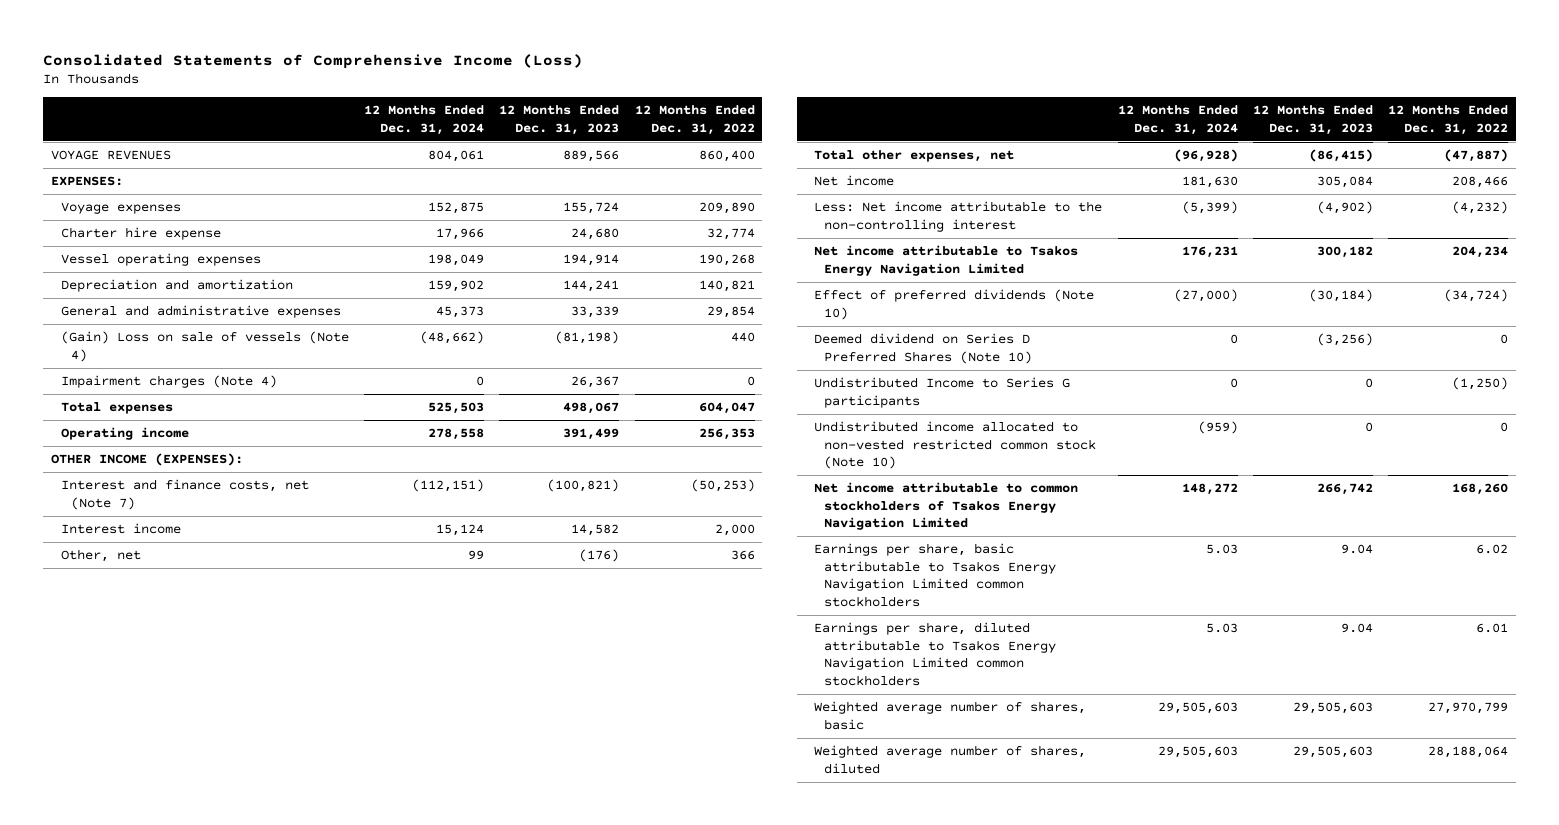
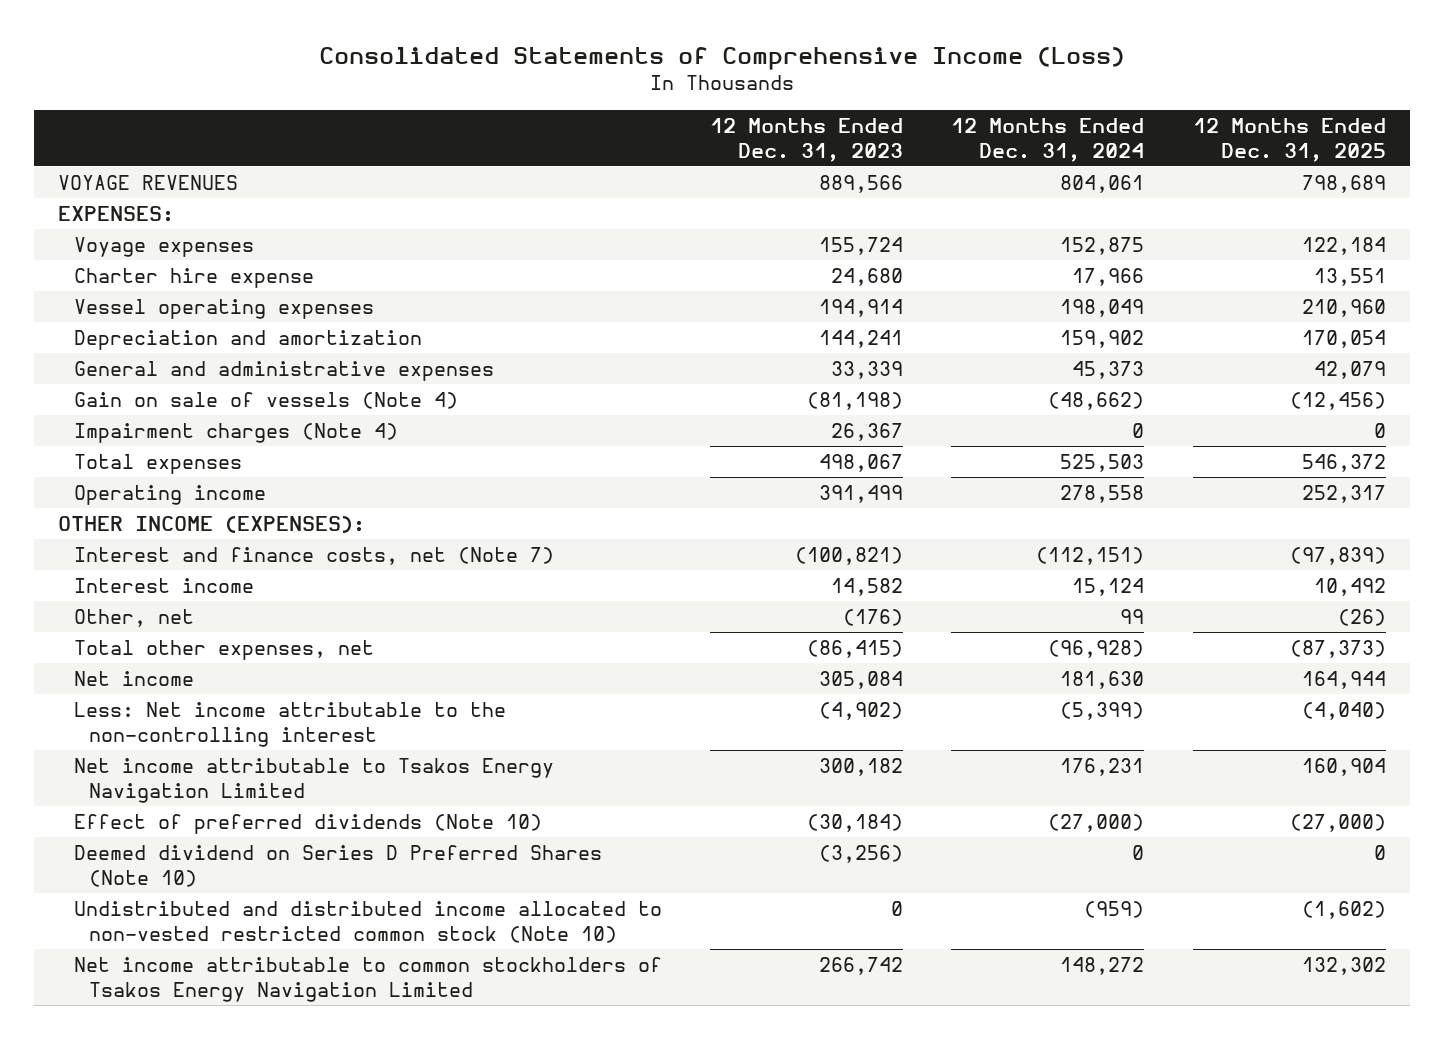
[634,104,755,135] 12 Months Ended Dec. 31, 2022 -> none
none -> [1192,117,1386,162] 12 Months Ended Dec. 31, 2025
[60,330,349,362] (Gain) Loss on sale of vessels (Note 4) -> [73,391,458,409] Gain on sale of vessels (Note 4)
[814,376,1071,408] Undistributed Income to Series G participants -> none
[814,420,1097,470] Undistributed income allocated to non-vested restricted common stock (Note 10) -> [73,900,662,943] Undistributed and distributed income allocated to non-vested restricted common stock (Note 10)
[814,542,1057,608] Earnings per share, basic attributable to Tsakos Energy Navigation Limited common stockholders -> none
[814,621,1057,687] Earnings per share, diluted attributable to Tsakos Energy Navigation Limited common stockholders -> none
[814,700,1087,730] Weighted average number of shares, basic -> none
[814,744,1087,774] Weighted average number of shares, diluted -> none

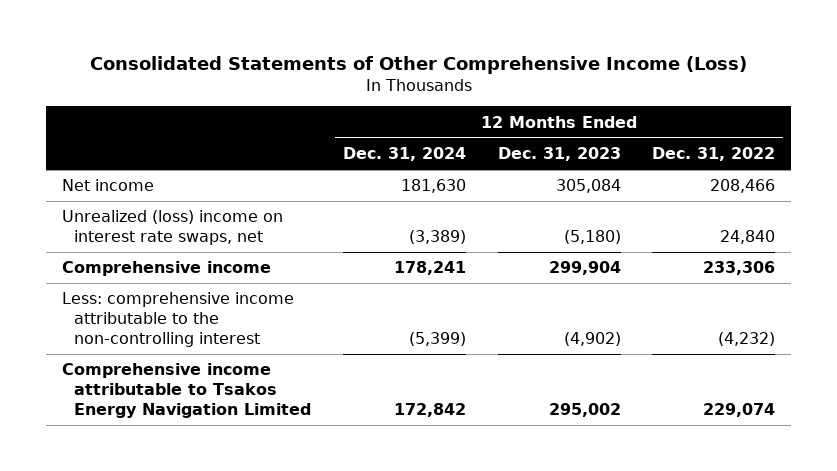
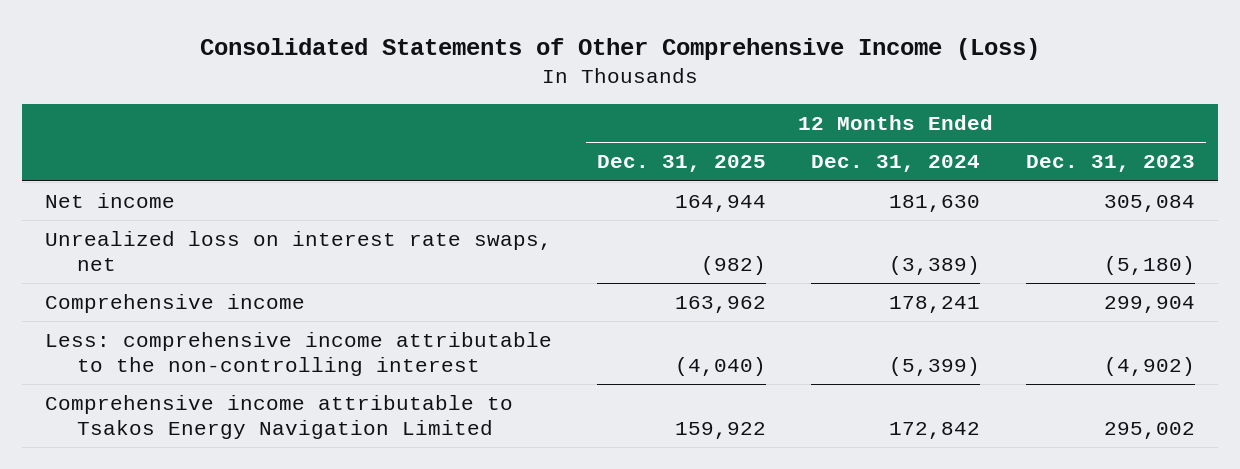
[652,147,776,162] Dec. 31, 2022 -> none
none -> [597,155,767,173] Dec. 31, 2025
[61,210,283,246] Unrealized (loss) income on interest rate swaps, net -> [44,231,552,272] Unrealized loss on interest rate swaps, net

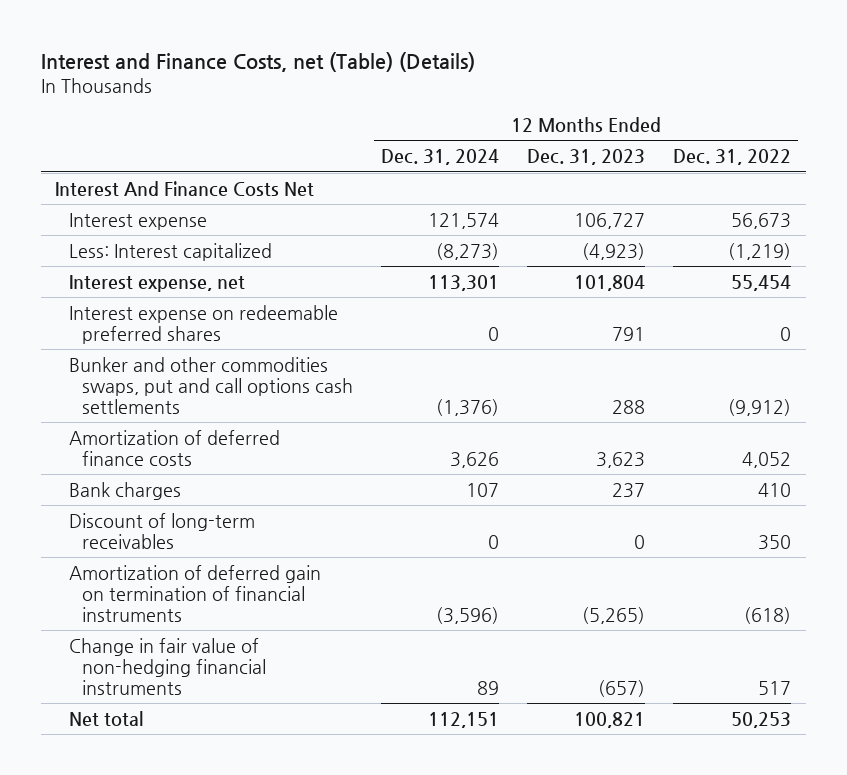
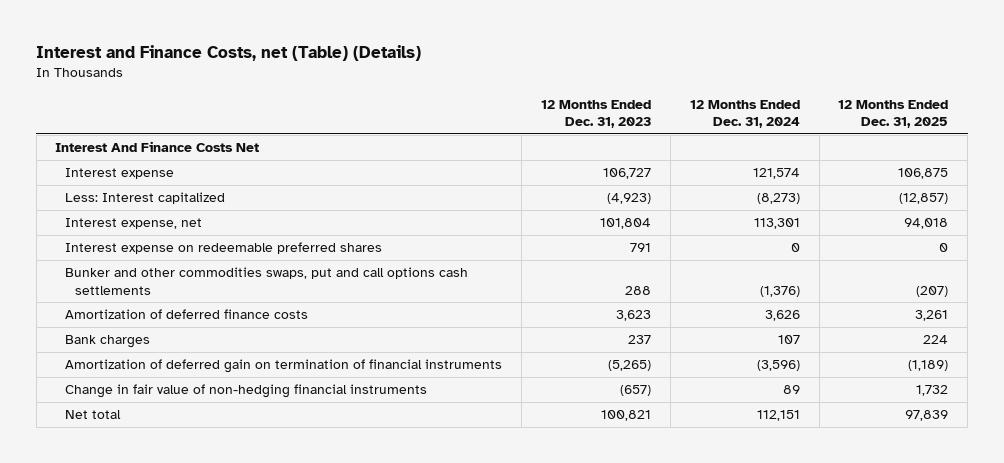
[673,149,792,166] Dec. 31, 2022 -> none
none -> [838,100,949,129] 12 Months Ended Dec. 31, 2025
[68,512,255,549] Discount of long-term receivables -> none

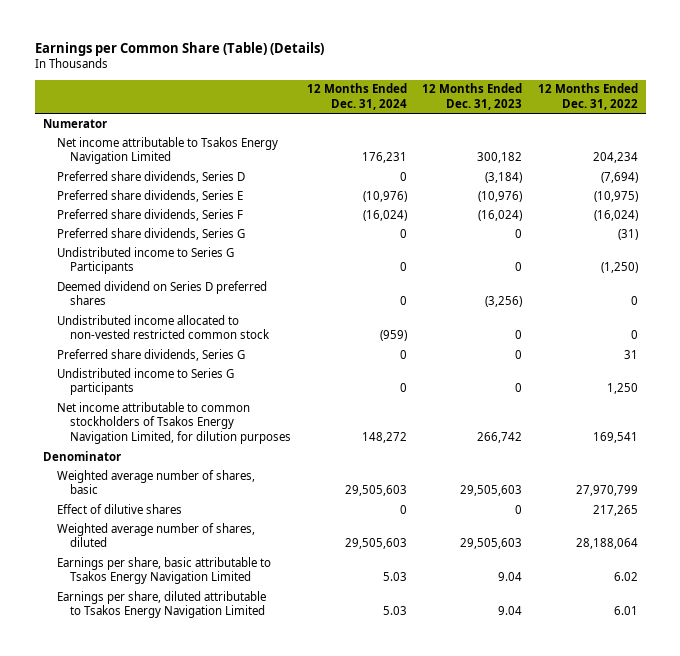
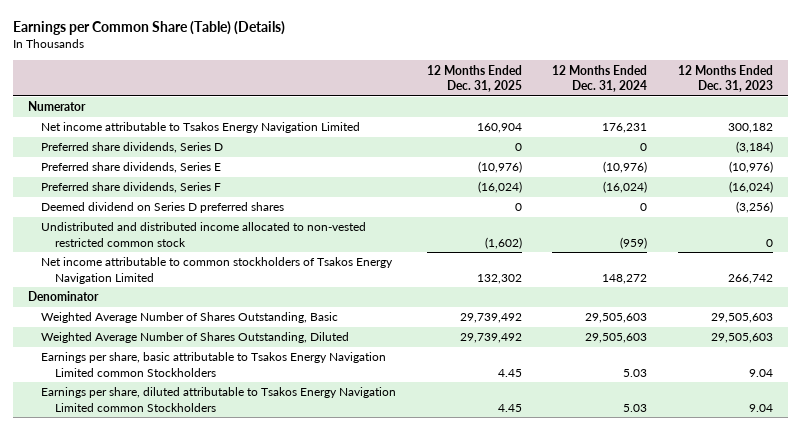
[537,83,638,111] 12 Months Ended Dec. 31, 2022 -> none
none -> [426,64,522,93] 12 Months Ended Dec. 31, 2025
[56,227,245,240] Preferred share dividends, Series G -> none
[56,246,234,275] Undistributed income to Series G Participants -> none
[56,348,245,361] Preferred share dividends, Series G -> none
[56,367,234,396] Undistributed income to Series G participants -> none
[56,314,271,340] Undistributed income allocated to non-vested restricted common stock -> [41,222,367,247] Undistributed and distributed income allocated to non-vested restricted common stock
[56,401,292,445] Net income attributable to common stockholders of Tsakos Energy Navigation Limited, for dilution purposes -> [41,257,394,284] Net income attributable to common stockholders of Tsakos Energy Navigation Limited
[56,503,182,514] Effect of dilutive shares -> none
[56,469,255,495] Weighted average number of shares, basic -> [41,312,339,324] Weighted Average Number of Shares Outstanding, Basic
[56,522,255,548] Weighted average number of shares, diluted -> [41,332,350,344] Weighted Average Number of Shares Outstanding, Diluted
[56,556,271,585] Earnings per share, basic attributable to Tsakos Energy Navigation Limited -> [41,352,387,377] Earnings per share, basic attributable to Tsakos Energy Navigation Limited common Stockholders
[56,590,266,619] Earnings per share, diluted attributable to Tsakos Energy Navigation Limited -> [41,387,397,412] Earnings per share, diluted attributable to Tsakos Energy Navigation Limited common Stockholders

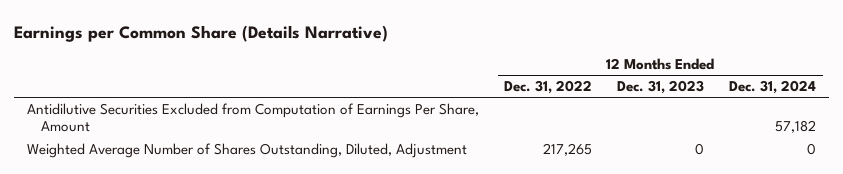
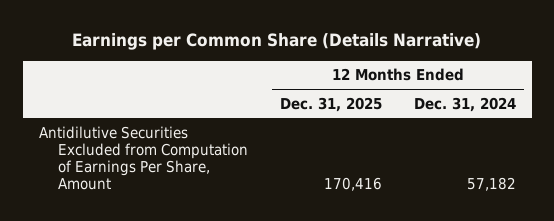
[504,80,593,95] Dec. 31, 2022 -> none
[617,80,705,95] Dec. 31, 2023 -> none
none -> [279,96,382,112] Dec. 31, 2025
[27,143,468,159] Weighted Average Number of Shares Outstanding, Diluted, Adjustment -> none

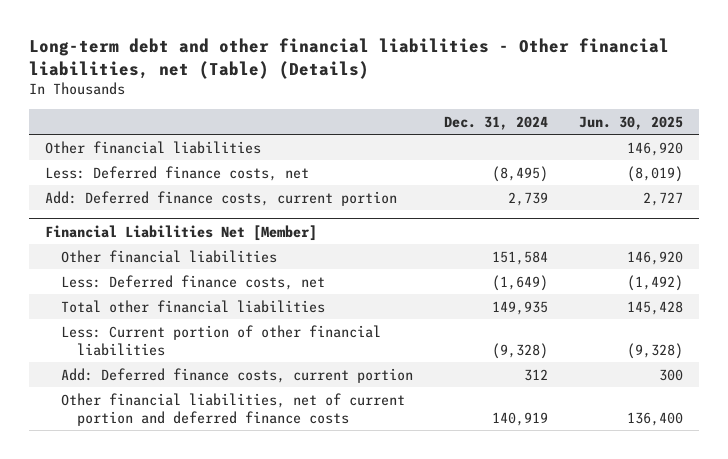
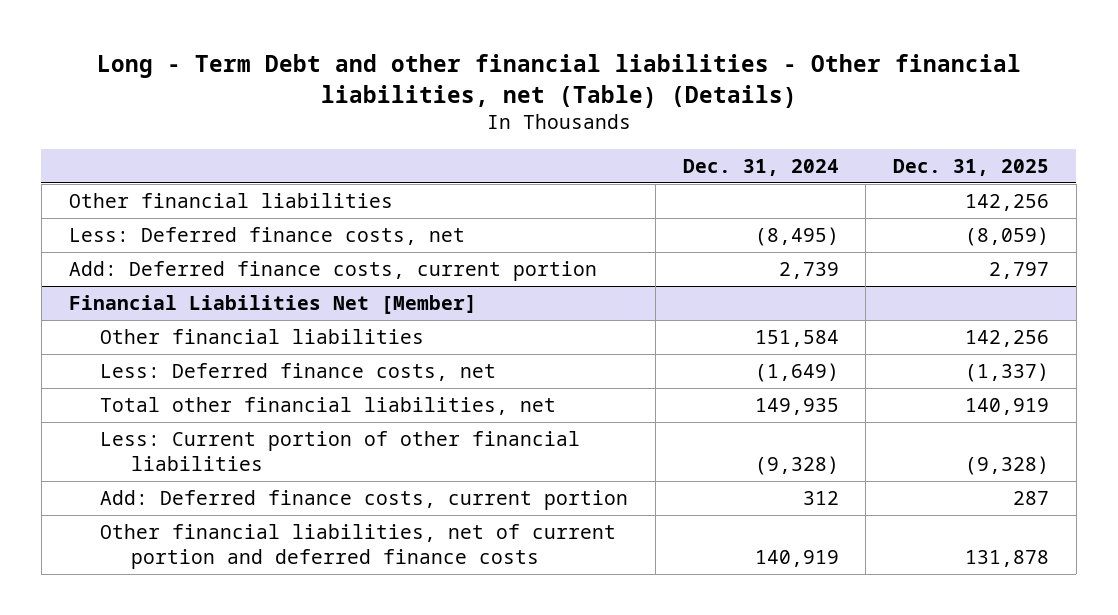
[29,37,670,79] Long-term debt and other financial liabilities - Other financial liabilities, net (Table) (Details) -> [96,54,1021,108] Long - Term Debt and other financial liabilities - Other financial liabilities, net (Table) (Details)
[579,115,684,130] Jun. 30, 2025 -> none
none -> [893,158,1050,176] Dec. 31, 2025
[60,299,325,313] Total other financial liabilities -> [100,396,557,415] Total other financial liabilities, net

